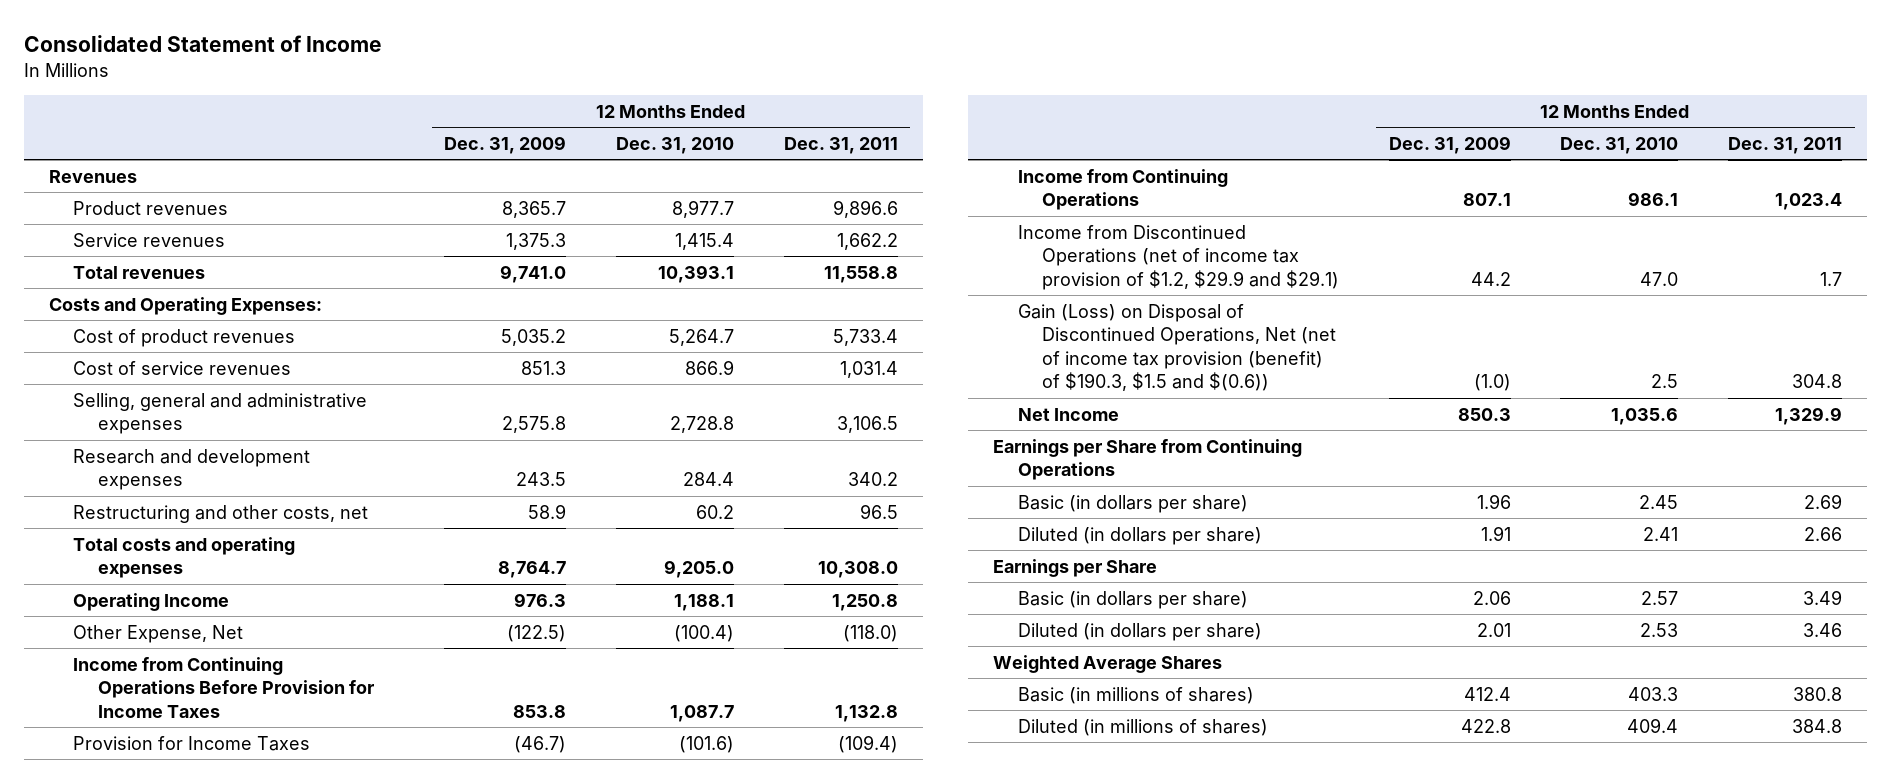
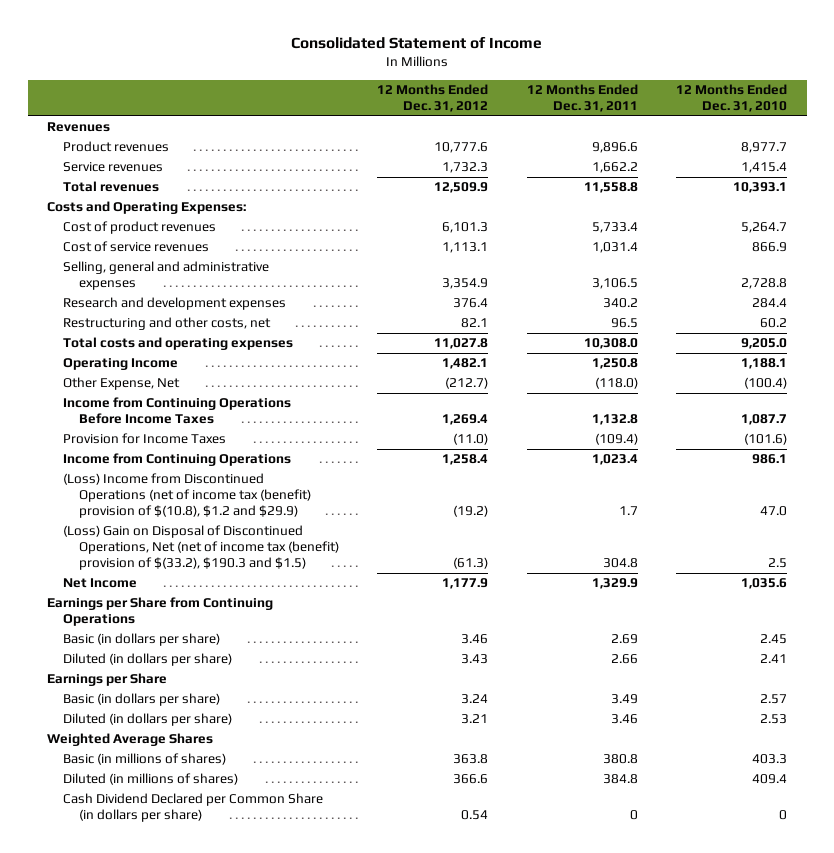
[444,135,567,154] Dec. 31, 2009 -> none
none -> [377,84,489,112] 12 Months Ended Dec. 31, 2012
[73,656,374,718] Income from Continuing Operations Before Provision for Income Taxes -> [62,397,291,425] Income from Continuing Operations Before Income Taxes
[1017,224,1339,290] Income from Discontinued Operations (net of income tax provision of $1.2, $29.9 and $29.1) -> [62,473,311,518] (Loss) Income from Discontinued Operations (net of income tax (benefit) provision of $(10.8), $1.2 and $29.9)
[1017,303,1336,392] Gain (Loss) on Disposal of Discontinued Operations, Net (net of income tax provision (benefit) of $190.3, $1.5 and $(0.6)) -> [62,525,339,570] (Loss) Gain on Disposal of Discontinued Operations, Net (net of income tax (benefit) provision of $(33.2), $190.3 and $1.5)
none -> [62,793,323,823] Cash Dividend Declared per Common Share (in dollars per share)

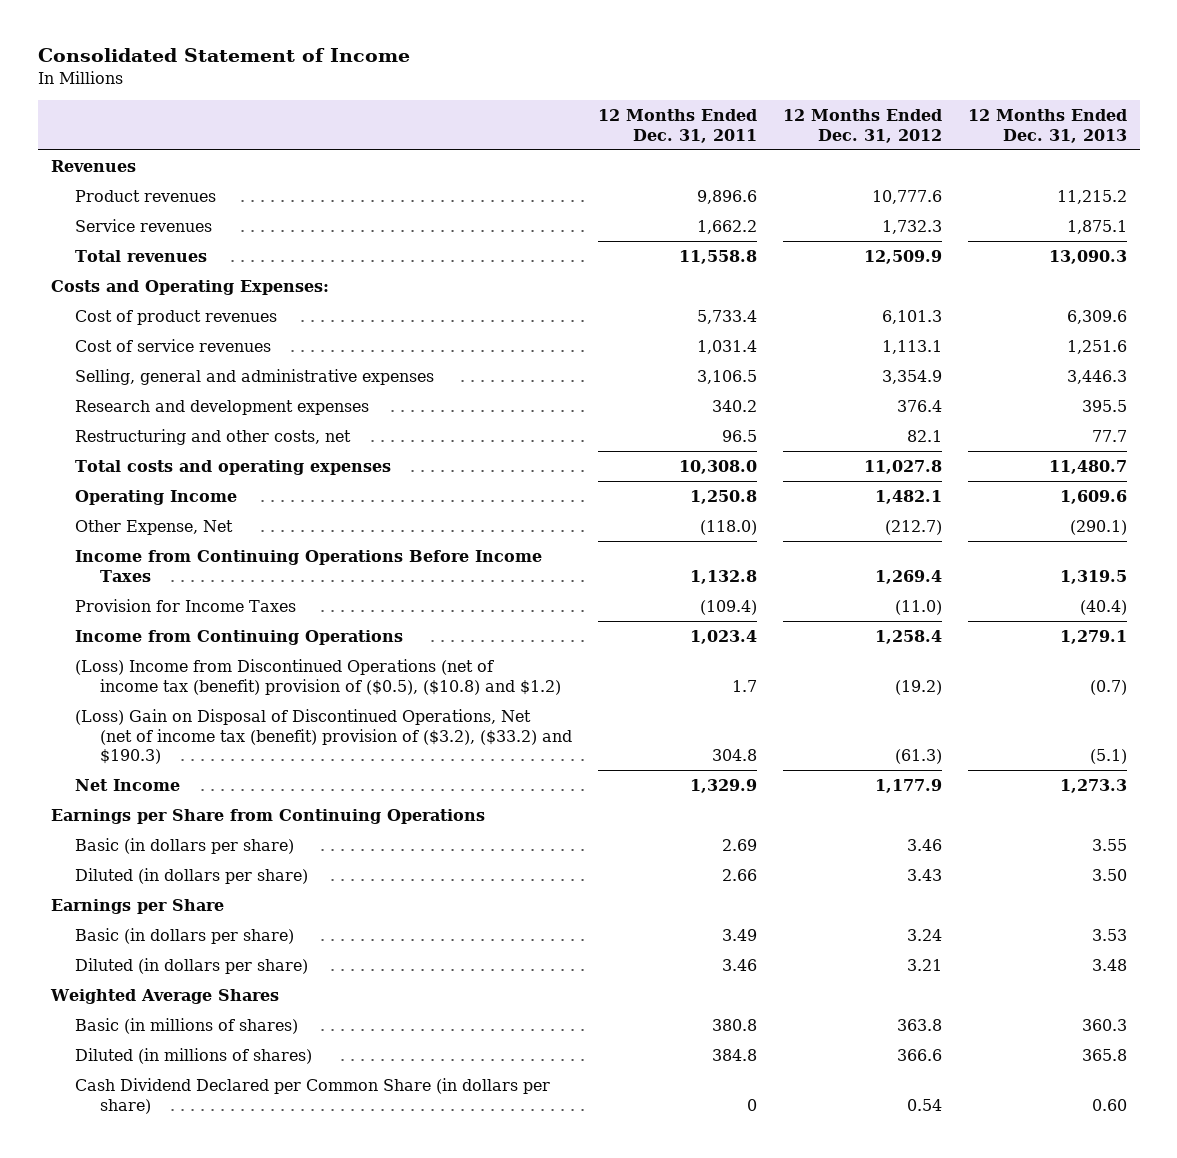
[676,84,788,112] 12 Months Ended Dec. 31, 2010 -> none
none -> [967,108,1127,143] 12 Months Ended Dec. 31, 2013
[62,473,311,518] (Loss) Income from Discontinued Operations (net of income tax (benefit) provision of $(10.8), $1.2 and $29.9) -> [75,658,561,695] (Loss) Income from Discontinued Operations (net of income tax (benefit) provision of ($0.5), ($10.8) and $1.2)
[62,525,339,570] (Loss) Gain on Disposal of Discontinued Operations, Net (net of income tax (benefit) provision of $(33.2), $190.3 and $1.5) -> [75,708,572,765] (Loss) Gain on Disposal of Discontinued Operations, Net (net of income tax (benefit) provision of ($3.2), ($33.2) and $190.3)

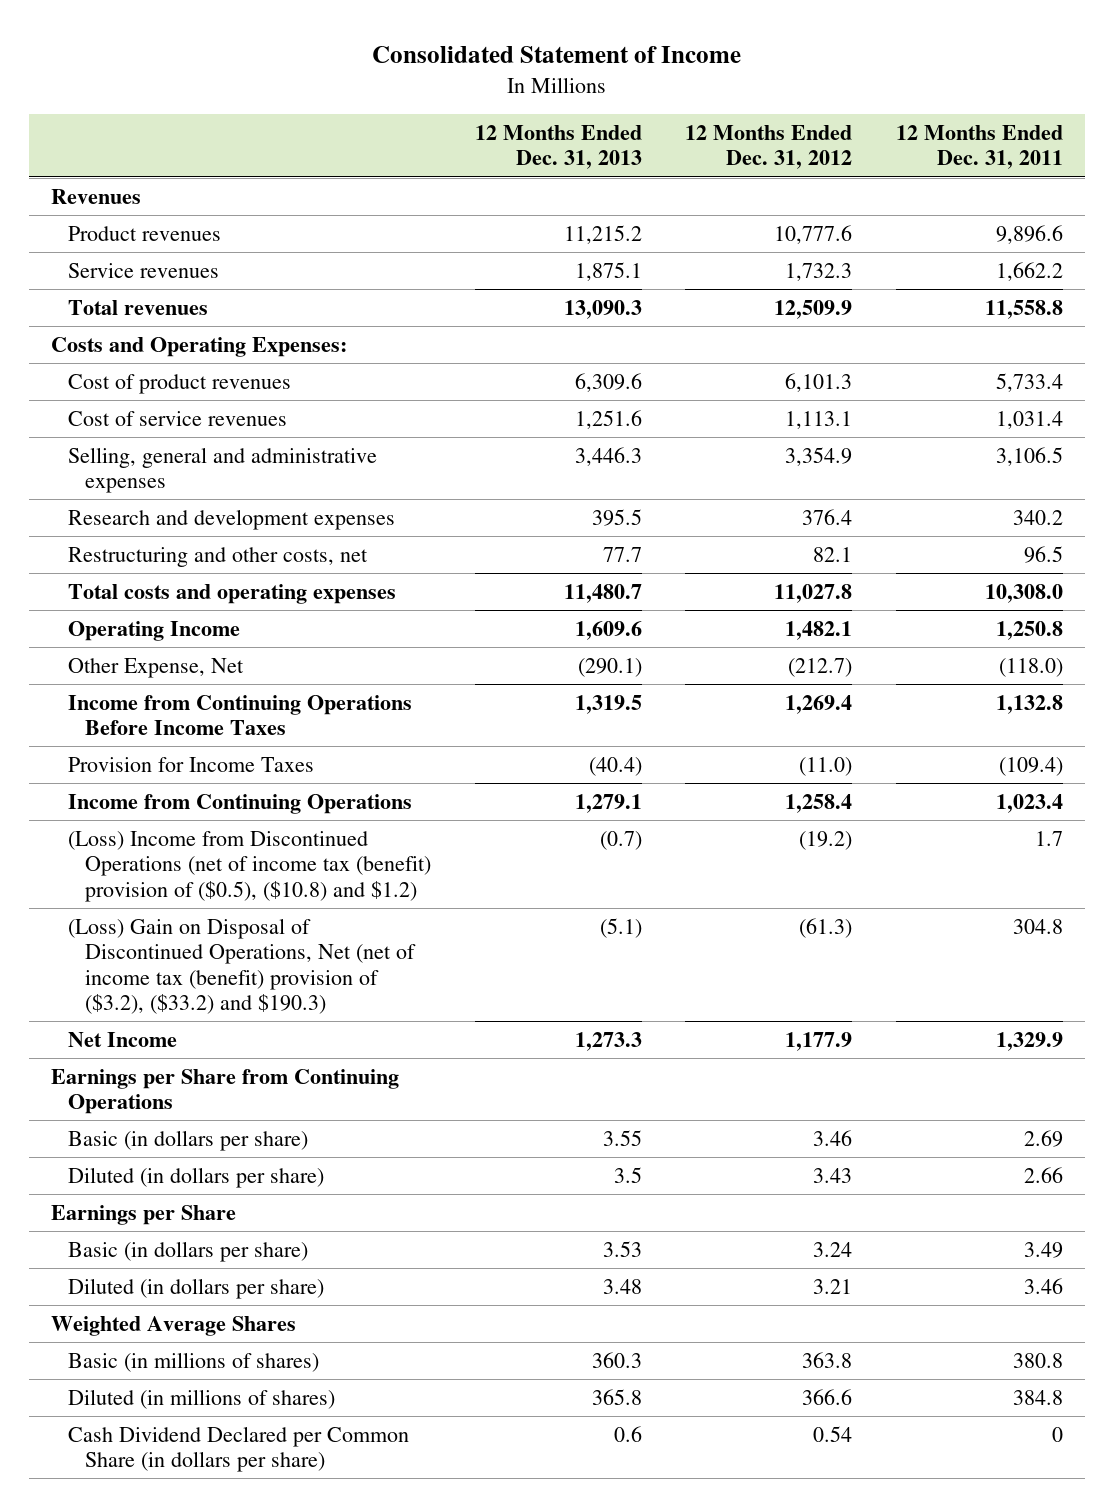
[1091,868,1127,881] 3.50 -> [613,1166,642,1183] 3.5
[1091,1098,1127,1111] 0.60 -> [613,1425,642,1442] 0.6

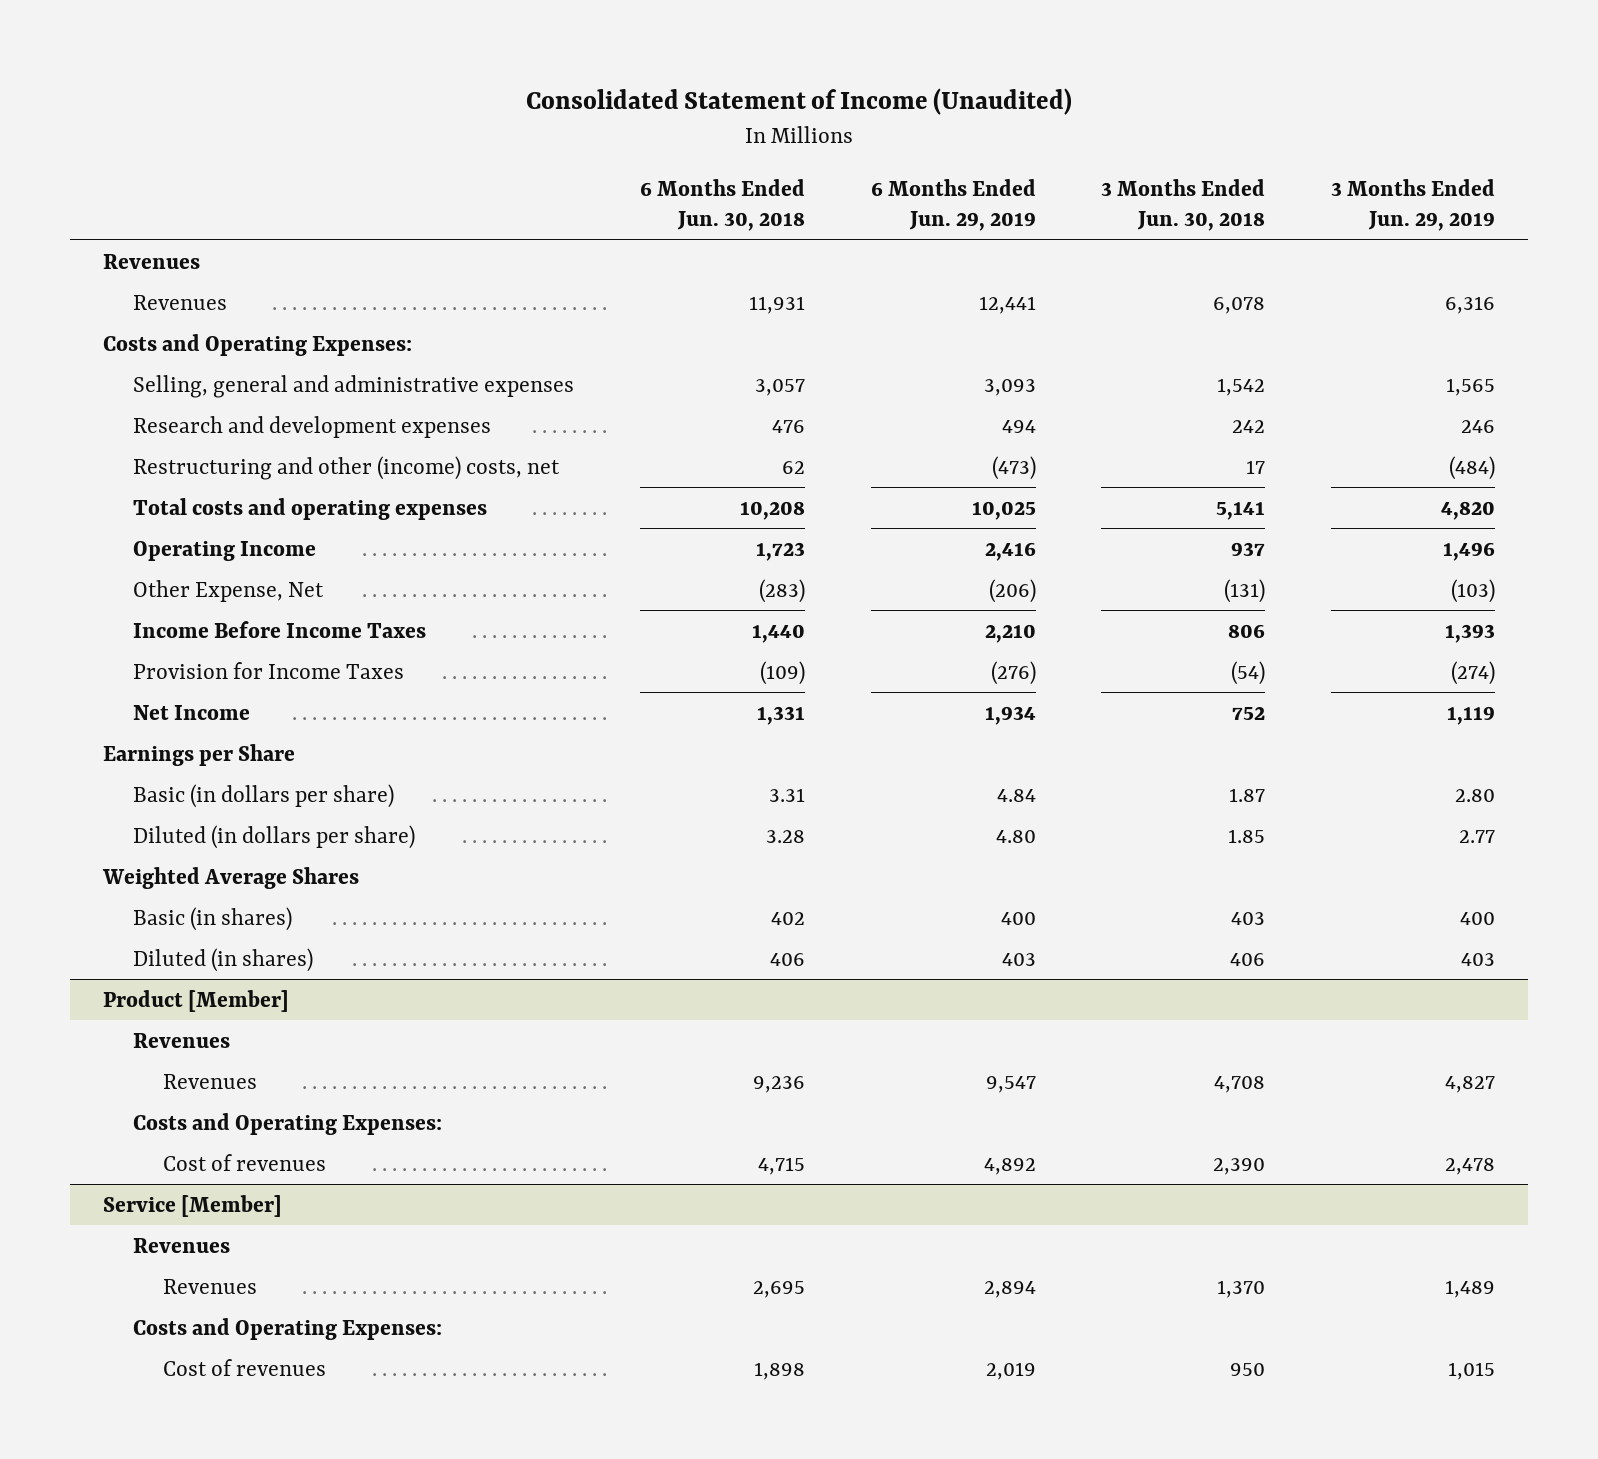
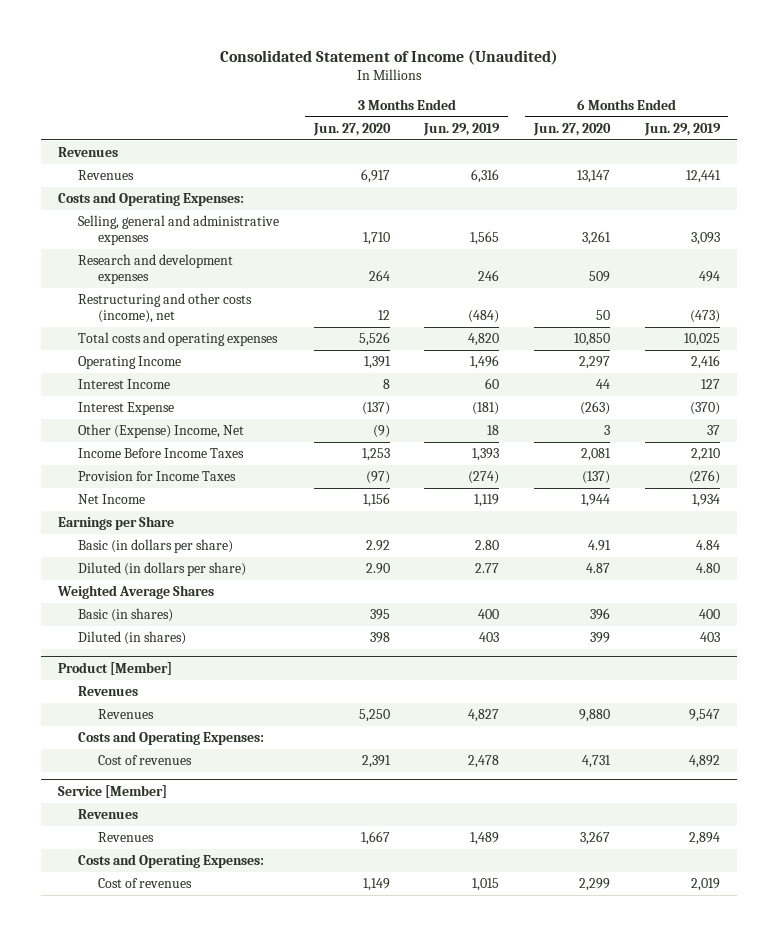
[639,179,805,232] 6 Months Ended Jun. 30, 2018 -> none
[1101,179,1266,232] 3 Months Ended Jun. 30, 2018 -> none
none -> [312,122,391,136] Jun. 27, 2020
none -> [533,122,612,136] Jun. 27, 2020
[132,455,560,480] Restructuring and other (income) costs, net -> [78,293,253,323] Restructuring and other costs (income), net
none -> [78,379,171,390] Interest Income
none -> [78,402,175,416] Interest Expense
[132,579,324,602] Other Expense, Net -> [78,424,245,439] Other (Expense) Income, Net
[988,578,1036,603] (206) -> [706,425,720,436] 37
[1451,578,1496,603] (103) -> [487,425,500,436] 18

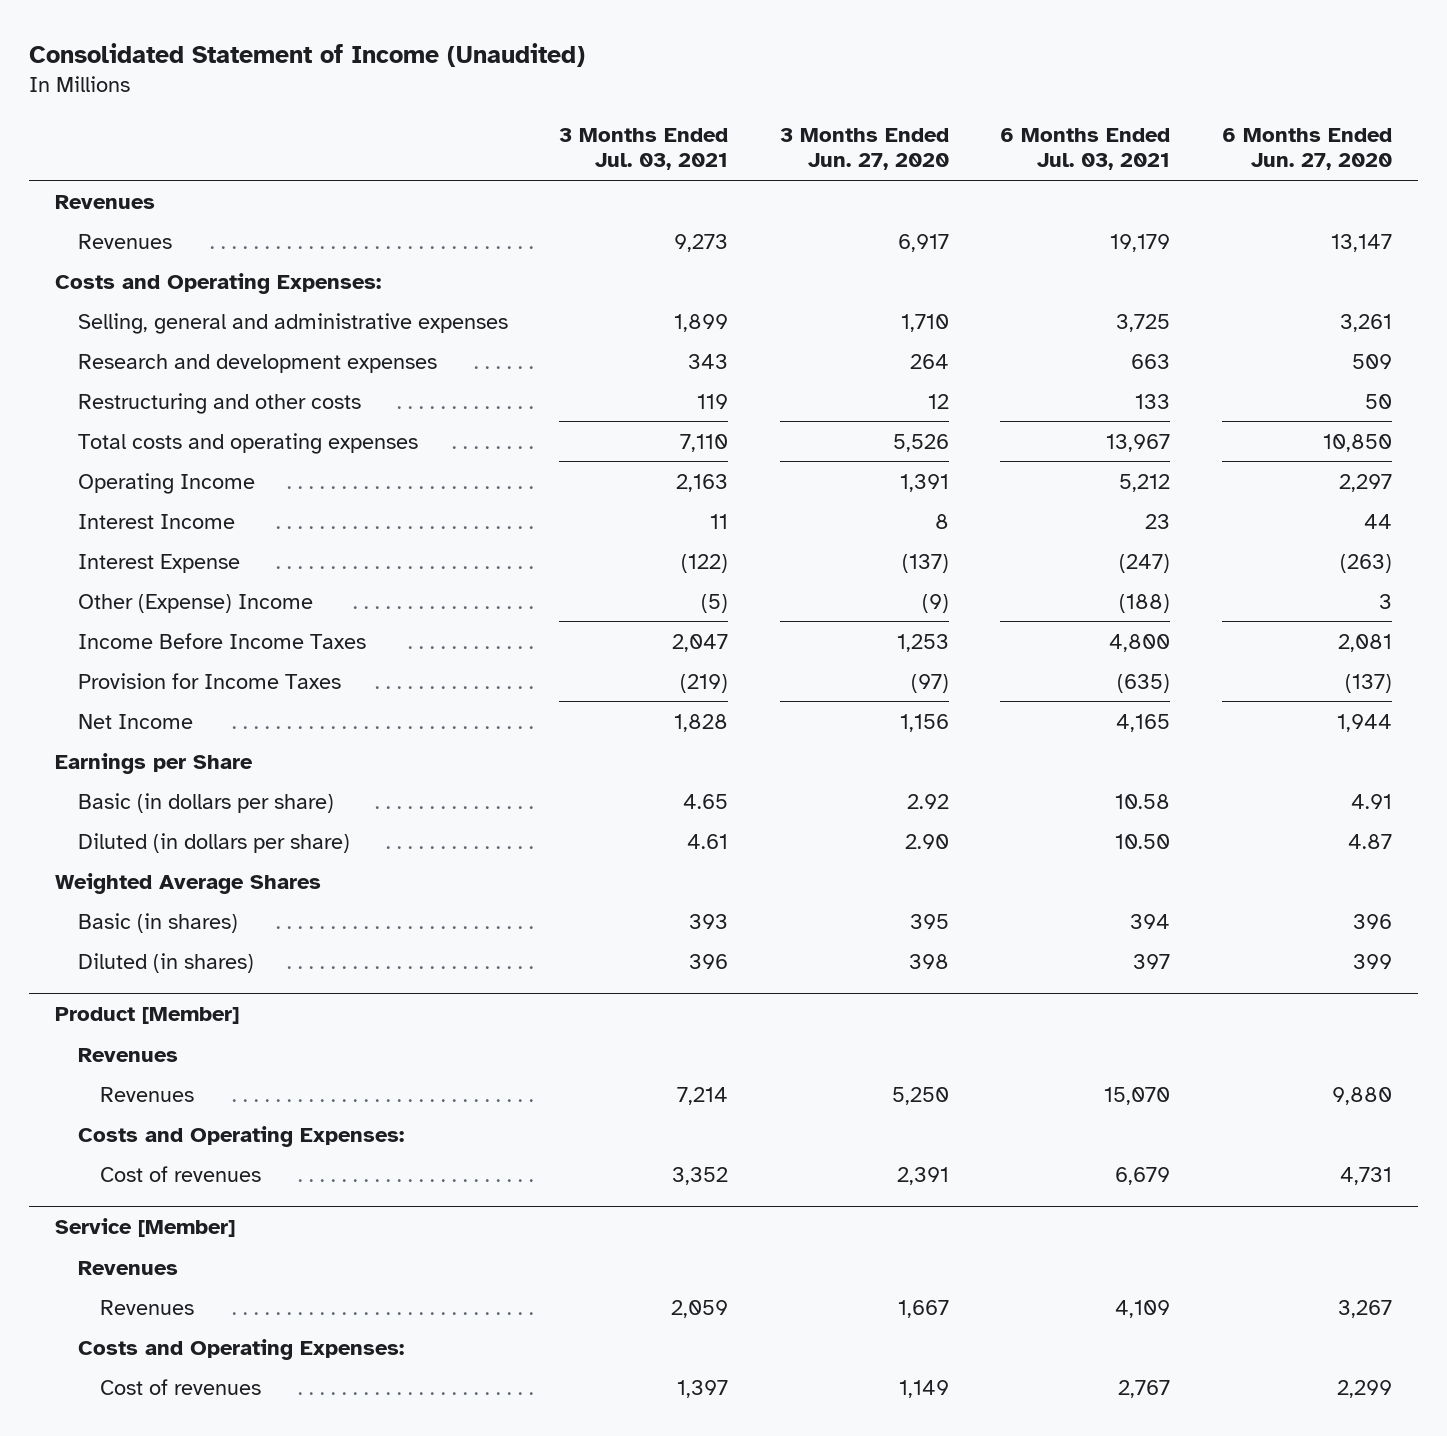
[423,122,501,136] Jun. 29, 2019 -> none
[643,122,721,136] Jun. 29, 2019 -> none
none -> [559,127,729,171] 3 Months Ended Jul. 03, 2021
none -> [1000,127,1171,171] 6 Months Ended Jul. 03, 2021
[78,293,253,323] Restructuring and other costs (income), net -> [77,392,361,414] Restructuring and other costs
[78,424,245,439] Other (Expense) Income, Net -> [77,593,313,613] Other (Expense) Income

